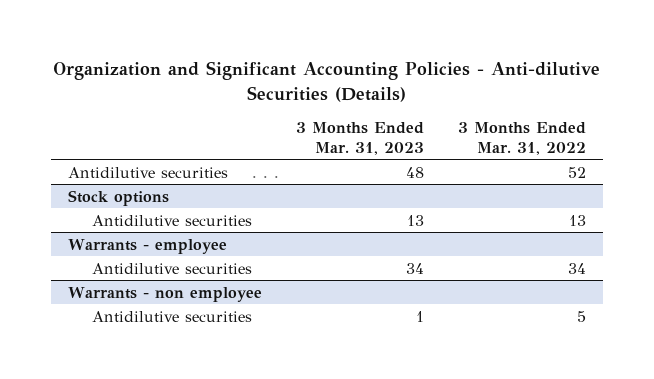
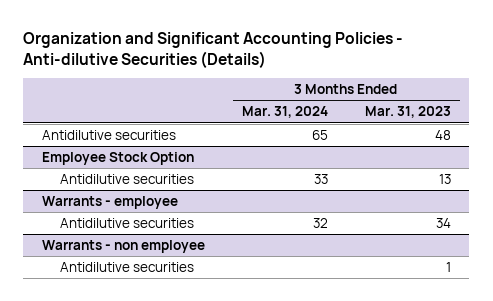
[458,122,587,155] 3 Months Ended Mar. 31, 2022 -> none
none -> [241,106,328,119] Mar. 31, 2024
[67,189,169,206] Stock options -> [41,151,194,165] Employee Stock Option

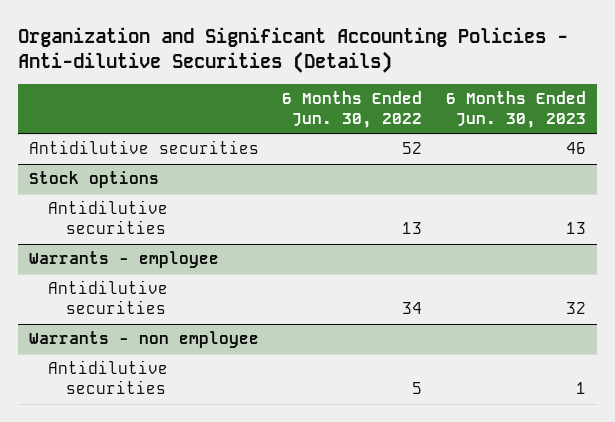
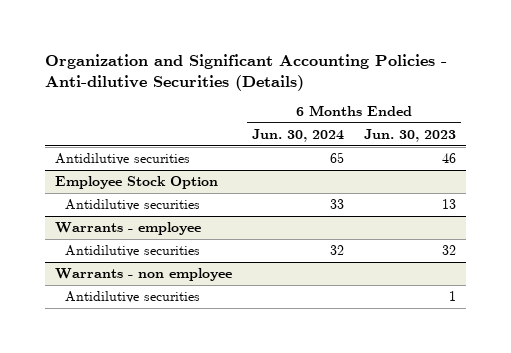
[282,91,423,129] 6 Months Ended Jun. 30, 2022 -> none
none -> [252,128,345,142] Jun. 30, 2024
[29,171,160,189] Stock options -> [55,176,219,190] Employee Stock Option

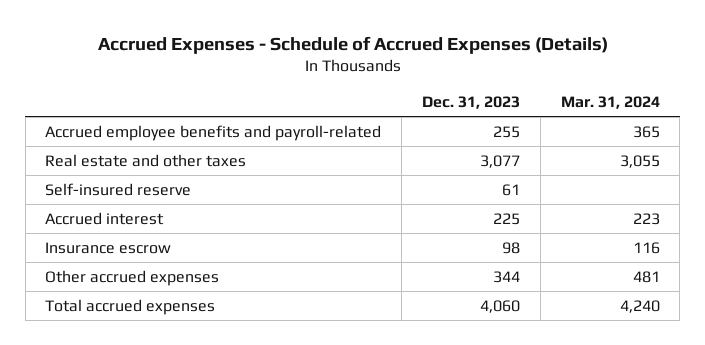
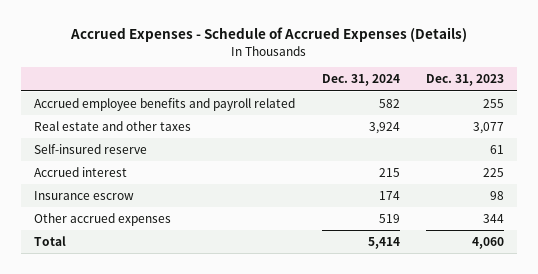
[560,95,660,109] Mar. 31, 2024 -> none
none -> [321,74,400,87] Dec. 31, 2024
[45,124,382,141] Accrued employee benefits and payroll-related -> [34,97,296,111] Accrued employee benefits and payroll related
[45,298,216,315] Total accrued expenses -> [34,235,67,246] Total

